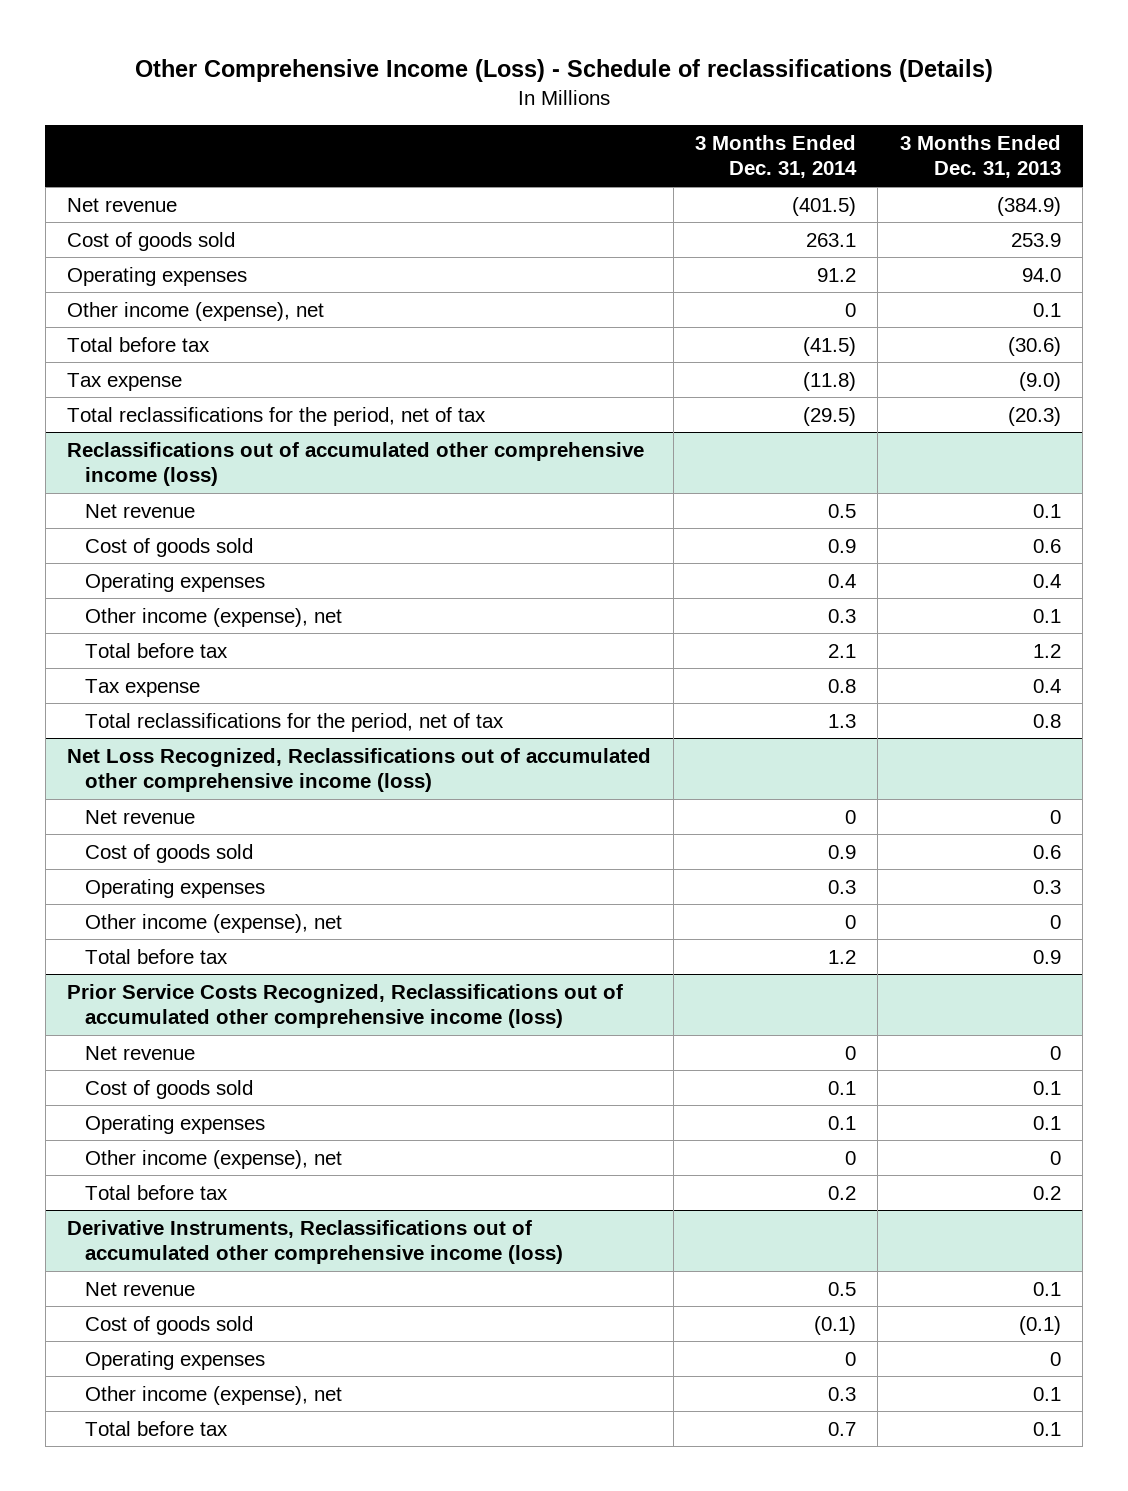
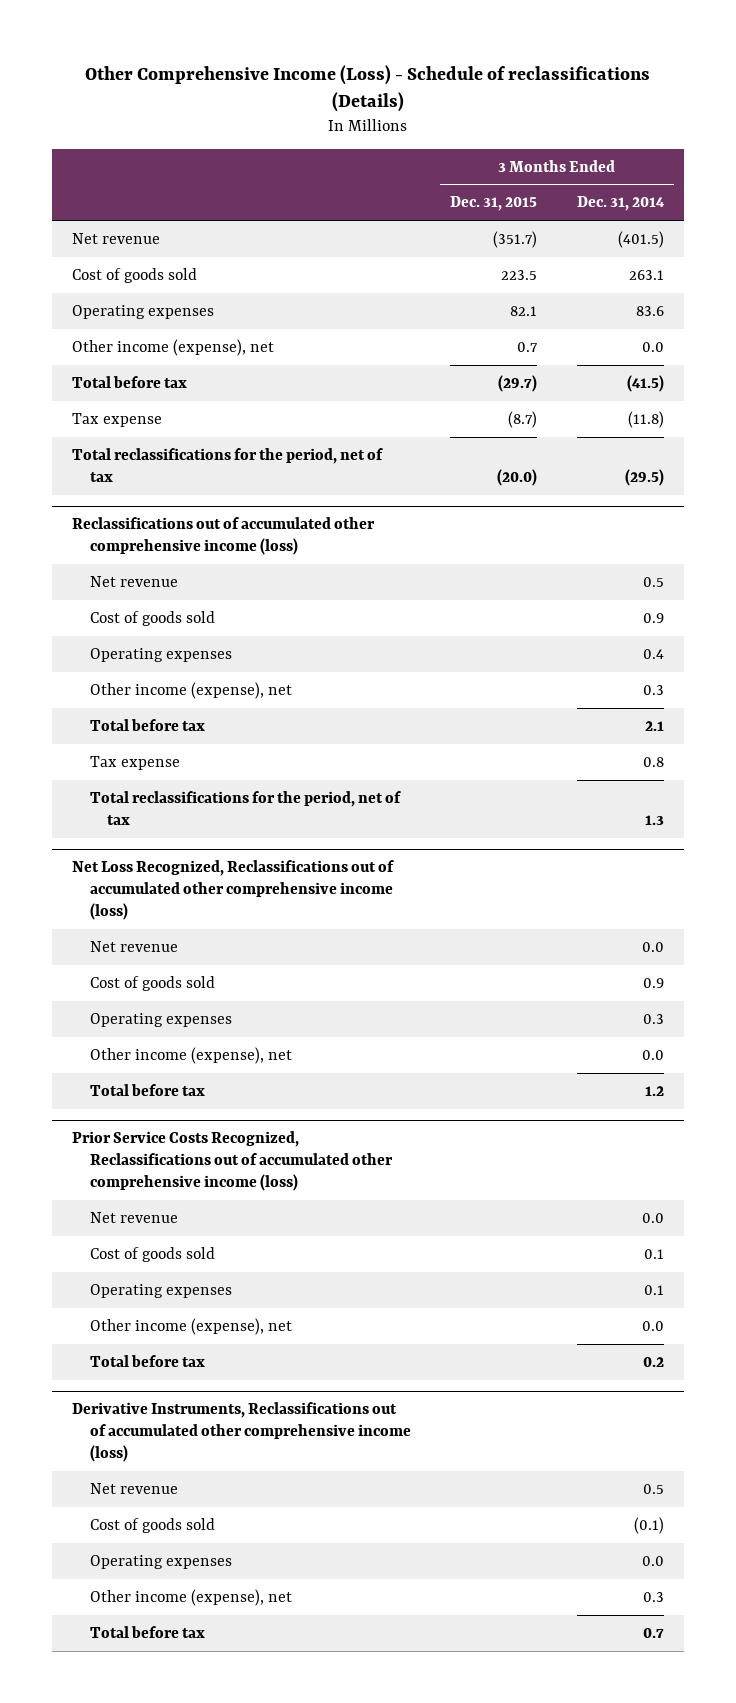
[899,134,1061,179] 3 Months Ended Dec. 31, 2013 -> none
none -> [450,196,538,212] Dec. 31, 2015
[816,267,856,282] 91.2 -> [635,305,664,316] 83.6
[844,302,856,317] 0 -> [641,341,664,352] 0.0
[844,809,856,824] 0 -> [641,941,664,952] 0.0
[844,914,856,929] 0 -> [641,1049,664,1060] 0.0
[844,1045,856,1060] 0 -> [641,1212,664,1223] 0.0
[844,1150,856,1165] 0 -> [641,1320,664,1331] 0.0
[844,1351,856,1366] 0 -> [641,1555,664,1566] 0.0

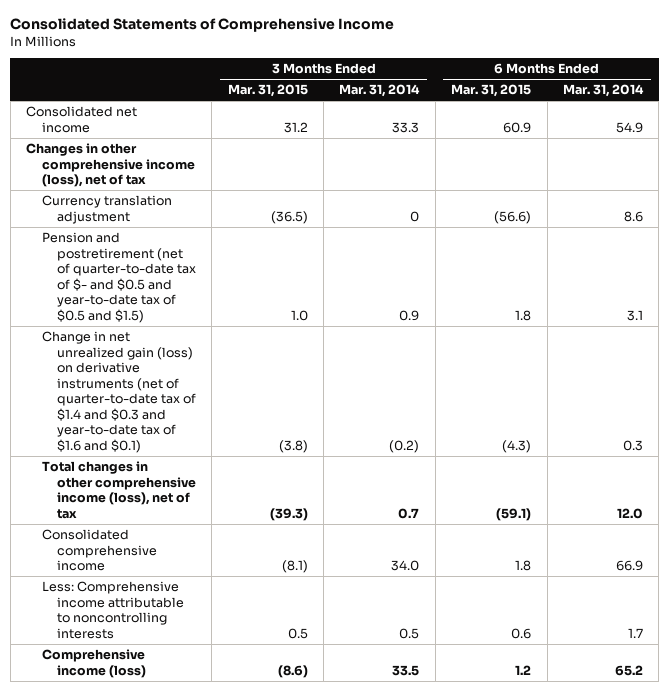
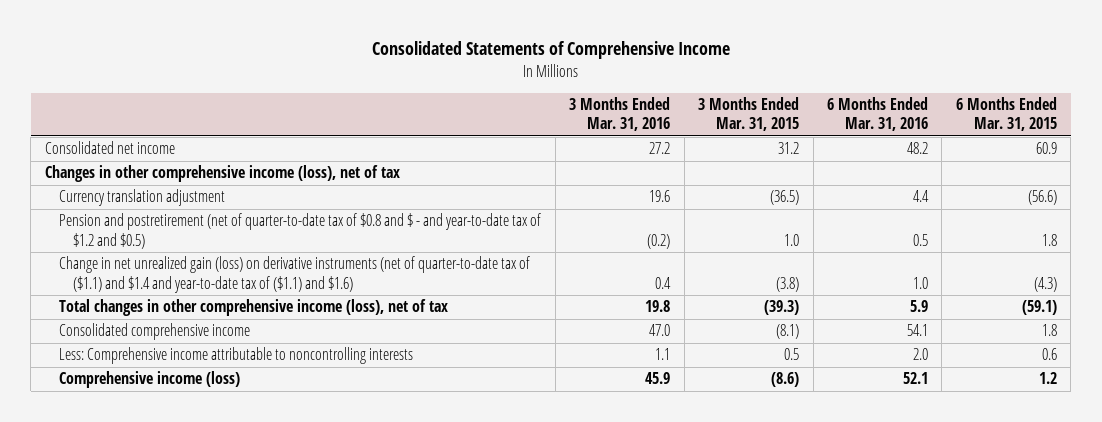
[339,84,421,98] Mar. 31, 2014 -> none
[562,84,644,98] Mar. 31, 2014 -> none
none -> [569,97,671,132] 3 Months Ended Mar. 31, 2016
none -> [827,97,929,132] 6 Months Ended Mar. 31, 2016
[41,232,197,323] Pension and postretirement (net of quarter-to-date tax of $- and $0.5 and year-to-date tax of $0.5 and $1.5) -> [59,213,542,249] Pension and postretirement (net of quarter-to-date tax of $0.8 and $ - and year-to-date tax of $1.2 and $0.5)
[41,331,197,453] Change in net unrealized gain (loss) on derivative instruments (net of quarter-to-date tax of $1.4 and $0.3 and year-to-date tax of $1.6 and $0.1) -> [59,256,531,293] Change in net unrealized gain (loss) on derivative instruments (net of quarter-to-date tax of ($1.1) and $1.4 and year-to-date tax of ($1.1) and $1.6)

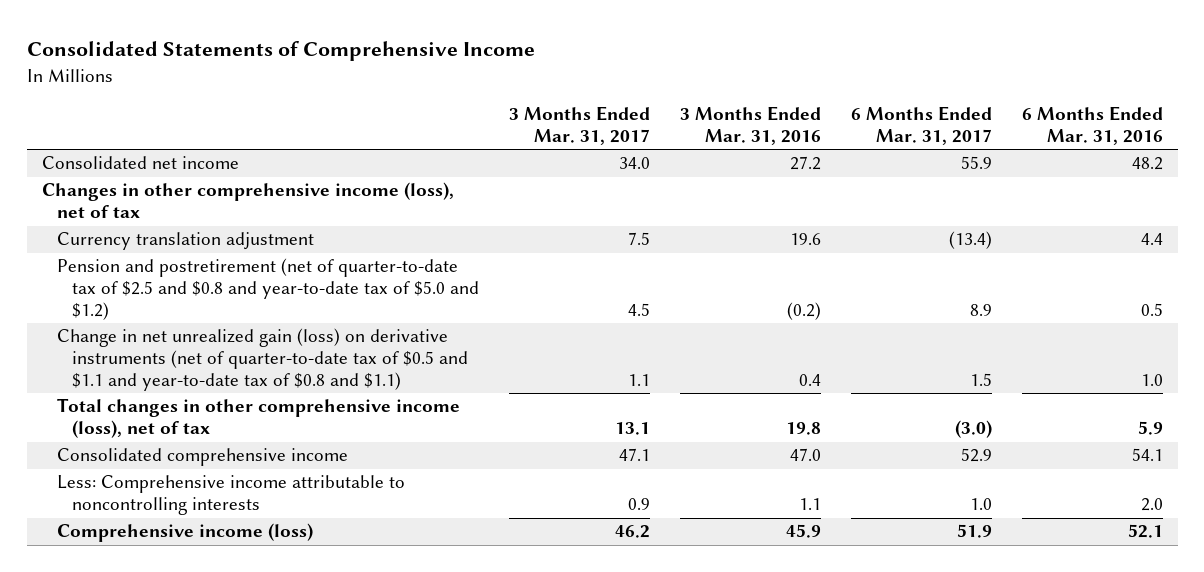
[698,97,800,132] 3 Months Ended Mar. 31, 2015 -> none
[955,97,1057,132] 6 Months Ended Mar. 31, 2015 -> none
none -> [508,105,650,145] 3 Months Ended Mar. 31, 2017
none -> [850,105,992,145] 6 Months Ended Mar. 31, 2017
[59,213,542,249] Pension and postretirement (net of quarter-to-date tax of $0.8 and $ - and year-to-date tax of $1.2 and $0.5) -> [56,258,479,321] Pension and postretirement (net of quarter-to-date tax of $2.5 and $0.8 and year-to-date tax of $5.0 and $1.2)
[59,256,531,293] Change in net unrealized gain (loss) on derivative instruments (net of quarter-to-date tax of ($1.1) and $1.4 and year-to-date tax of ($1.1) and $1.6) -> [56,328,468,392] Change in net unrealized gain (loss) on derivative instruments (net of quarter-to-date tax of $0.5 and $1.1 and year-to-date tax of $0.8 and $1.1)

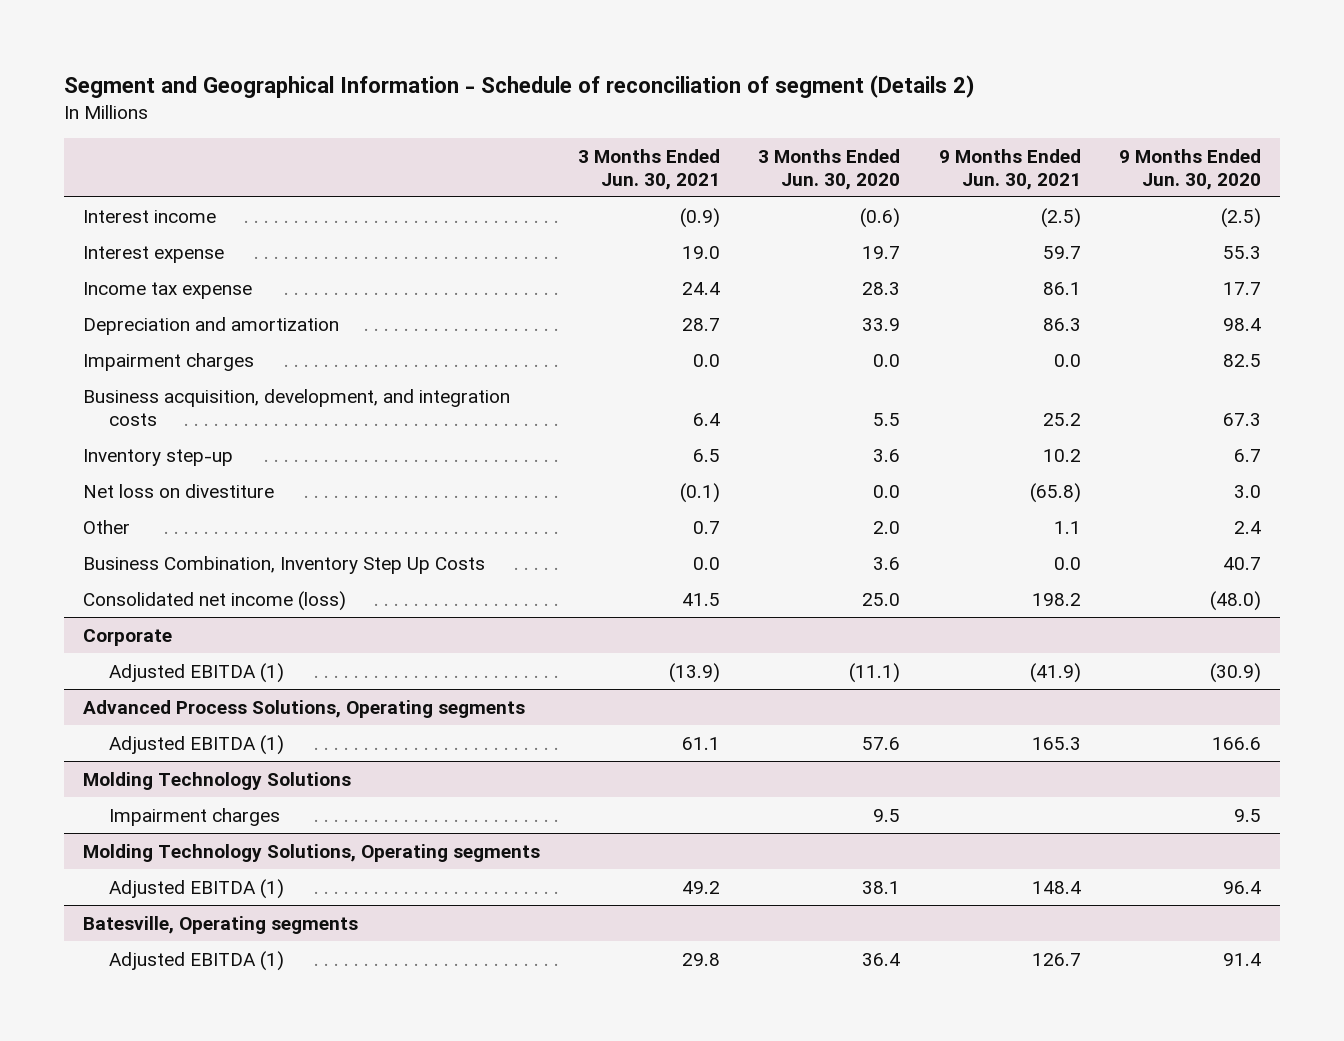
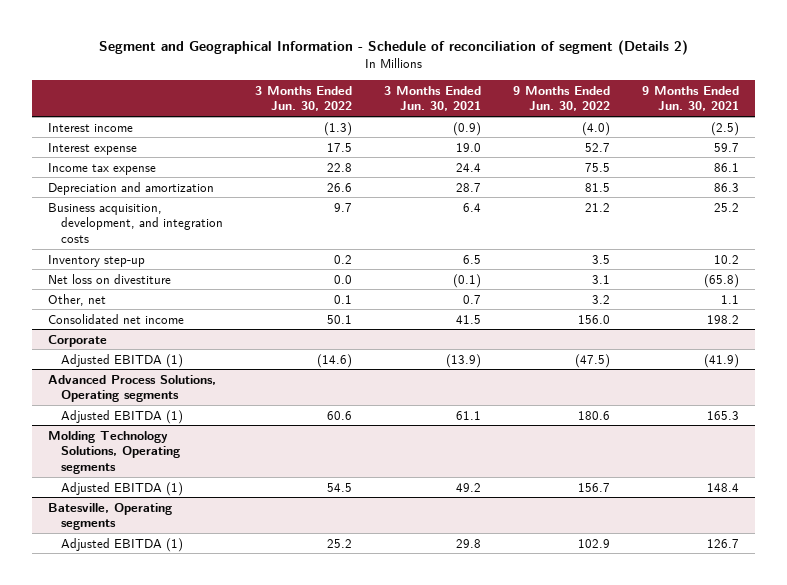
[758,148,901,190] 3 Months Ended Jun. 30, 2020 -> none
[1119,148,1262,190] 9 Months Ended Jun. 30, 2020 -> none
none -> [254,85,352,112] 3 Months Ended Jun. 30, 2022
none -> [513,85,611,112] 9 Months Ended Jun. 30, 2022
[82,352,254,371] Impairment charges -> none
[82,555,485,574] Business Combination, Inventory Step Up Costs -> none
[82,519,130,534] Other -> [48,293,107,306] Other, net
[82,590,346,611] Consolidated net income (loss) -> [48,313,185,324] Consolidated net income
[82,771,351,790] Molding Technology Solutions -> none
[109,807,281,826] Impairment charges -> none

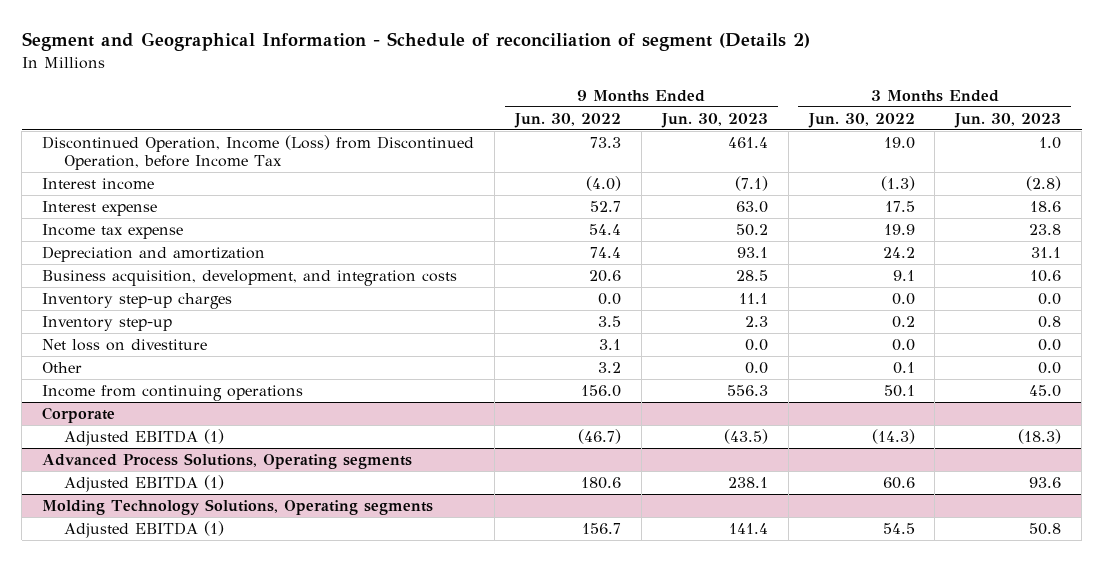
[383,85,481,112] 3 Months Ended Jun. 30, 2021 -> none
[642,85,740,112] 9 Months Ended Jun. 30, 2021 -> none
none -> [660,112,768,128] Jun. 30, 2023
none -> [954,112,1062,128] Jun. 30, 2023
none -> [42,134,475,171] Discontinued Operation, Income (Loss) from Discontinued Operation, before Income Tax
[326,162,352,172] 22.8 -> [883,223,915,235] 19.9
[585,162,611,172] 75.5 -> [588,223,621,235] 54.4
[326,182,352,192] 26.6 -> [882,246,915,258] 24.2
[585,182,611,192] 81.5 -> [589,246,621,258] 74.4
[333,202,352,212] 9.7 -> [892,269,915,281] 9.1
[585,202,611,212] 21.2 -> [588,269,621,282] 20.6
none -> [42,292,233,309] Inventory step-up charges
[48,293,107,306] Other, net -> [42,361,83,373] Other
[48,313,185,324] Consolidated net income -> [42,384,304,401] Income from continuing operations
[316,353,352,368] (14.6) -> [871,428,915,444] (14.3)
[575,353,611,368] (47.5) -> [577,428,621,444] (46.7)
[48,502,173,531] Batesville, Operating segments -> none
[60,537,183,552] Adjusted EBITDA (1) -> none

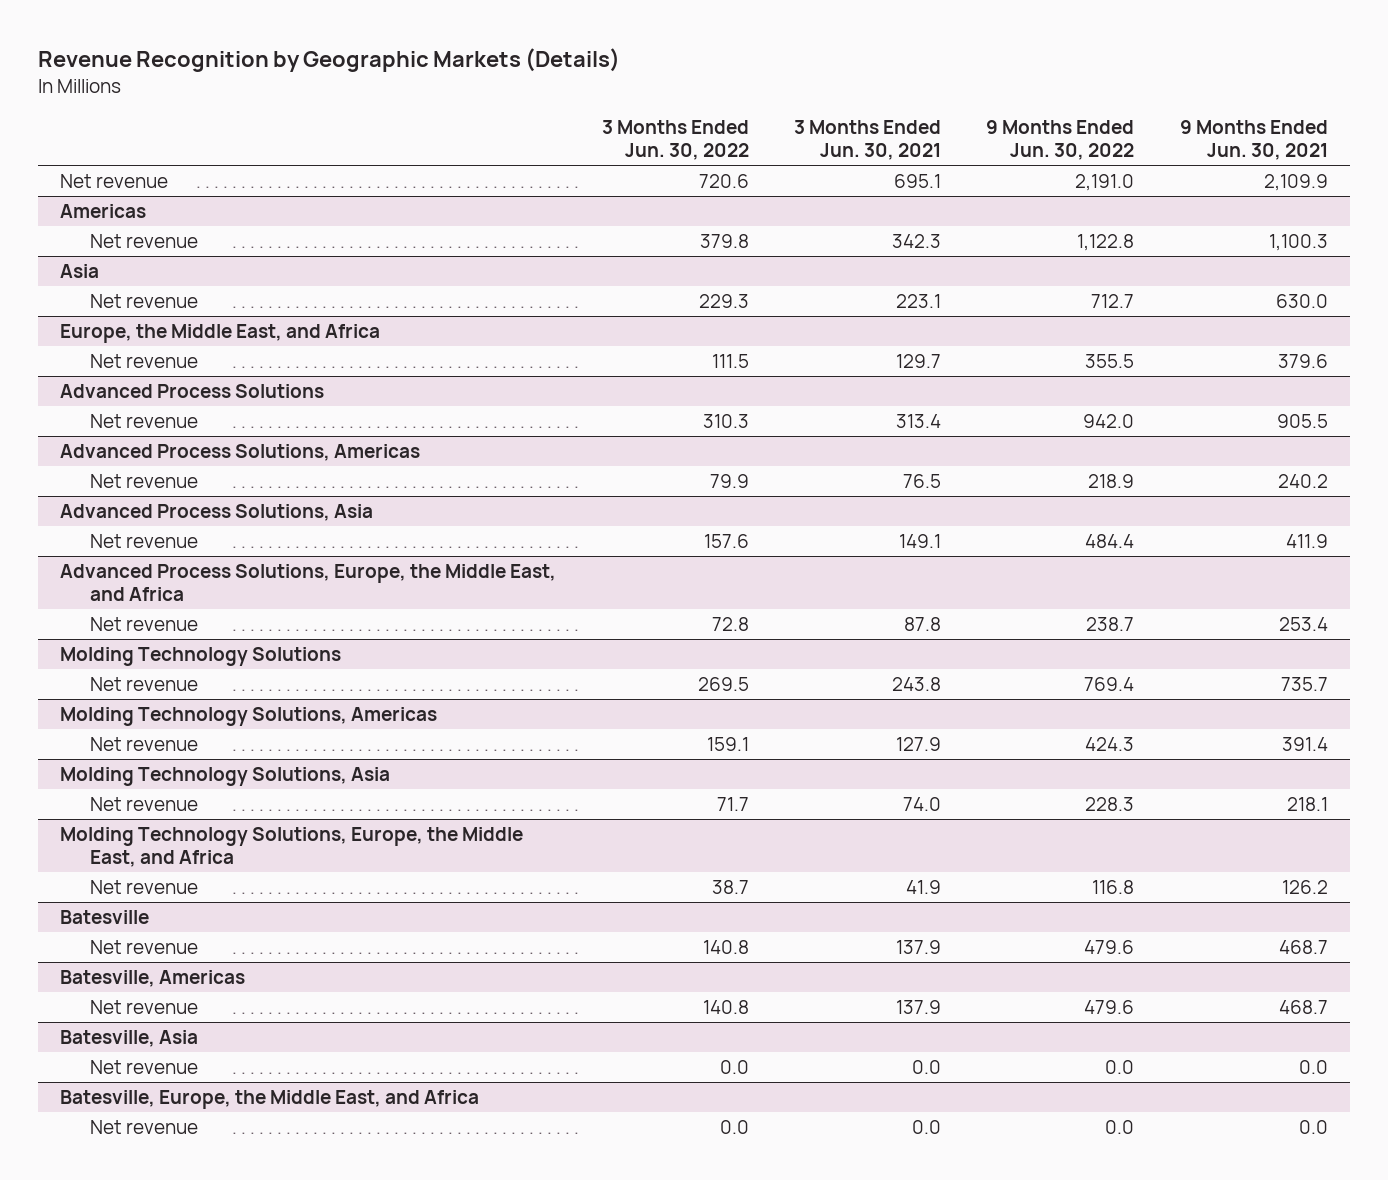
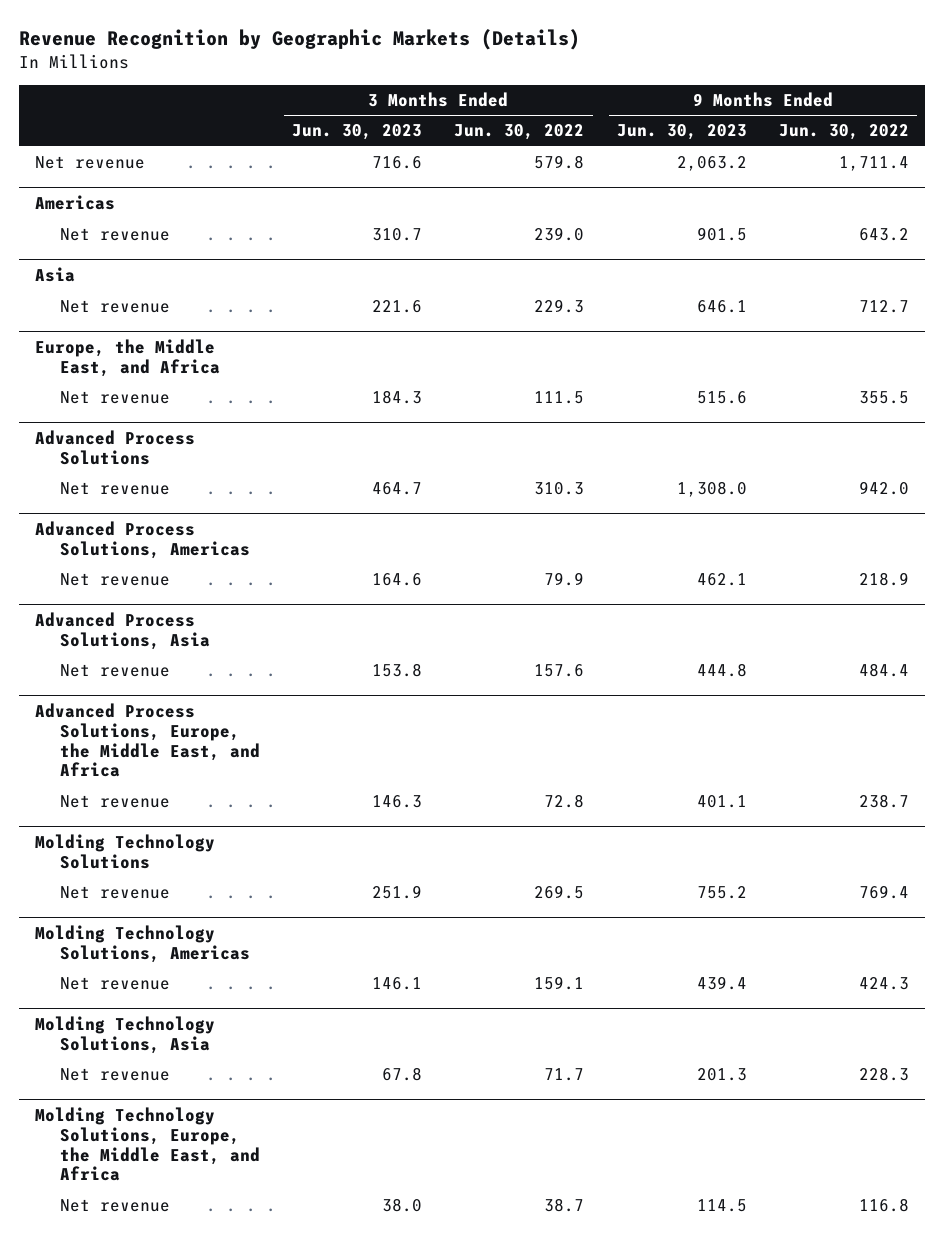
[793,120,941,161] 3 Months Ended Jun. 30, 2021 -> none
[1179,120,1328,161] 9 Months Ended Jun. 30, 2021 -> none
none -> [292,124,423,141] Jun. 30, 2023
none -> [616,124,747,141] Jun. 30, 2023
[698,173,749,188] 720.6 -> [534,155,585,170] 579.8
[1075,173,1135,191] 2,191.0 -> [838,156,909,172] 1,711.4
[699,233,749,248] 379.8 -> [534,227,585,242] 239.0
[1077,233,1135,251] 1,122.8 -> [858,228,909,242] 643.2
[60,909,150,924] Batesville -> none
[90,939,199,954] Net revenue -> none
[60,969,246,987] Batesville, Americas -> none
[90,999,199,1014] Net revenue -> none
[60,1029,199,1047] Batesville, Asia -> none
[90,1059,199,1074] Net revenue -> none
[60,1089,480,1109] Batesville, Europe, the Middle East, and Africa -> none
[90,1119,199,1134] Net revenue -> none

